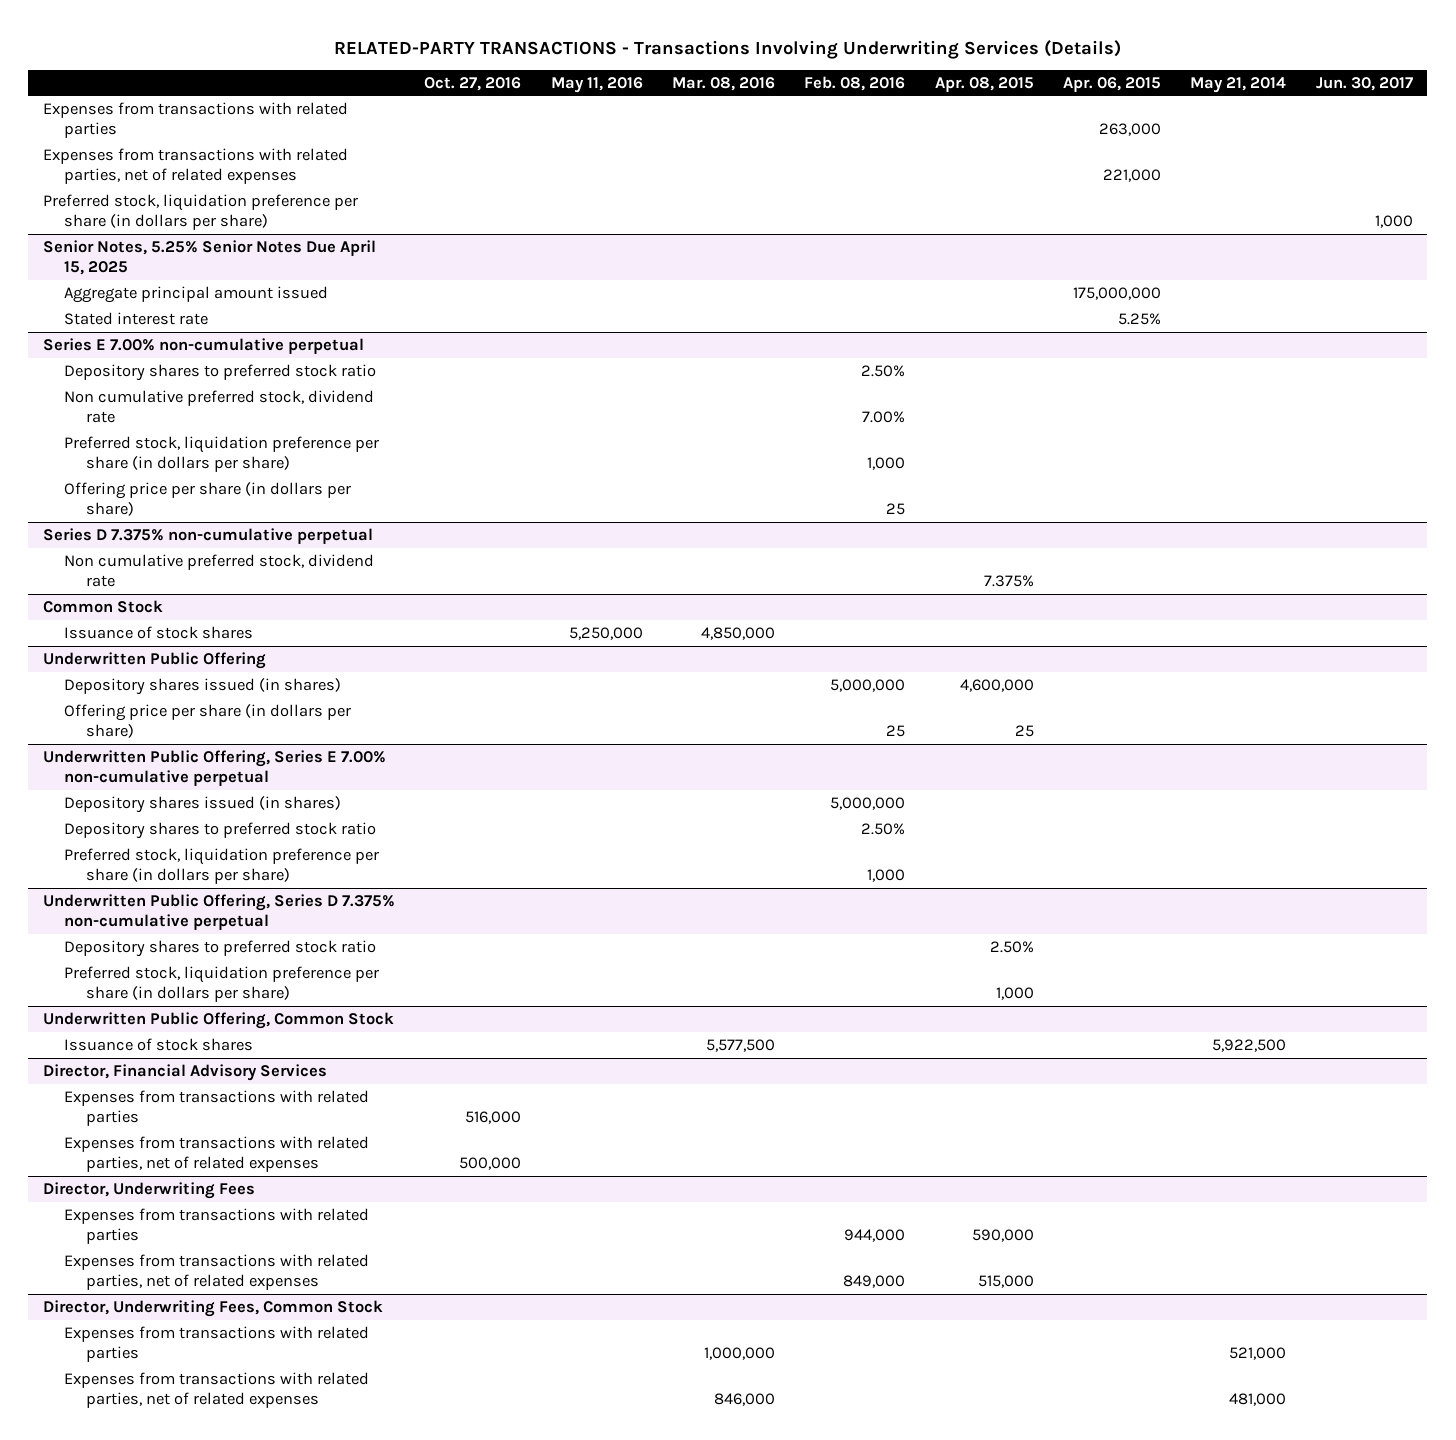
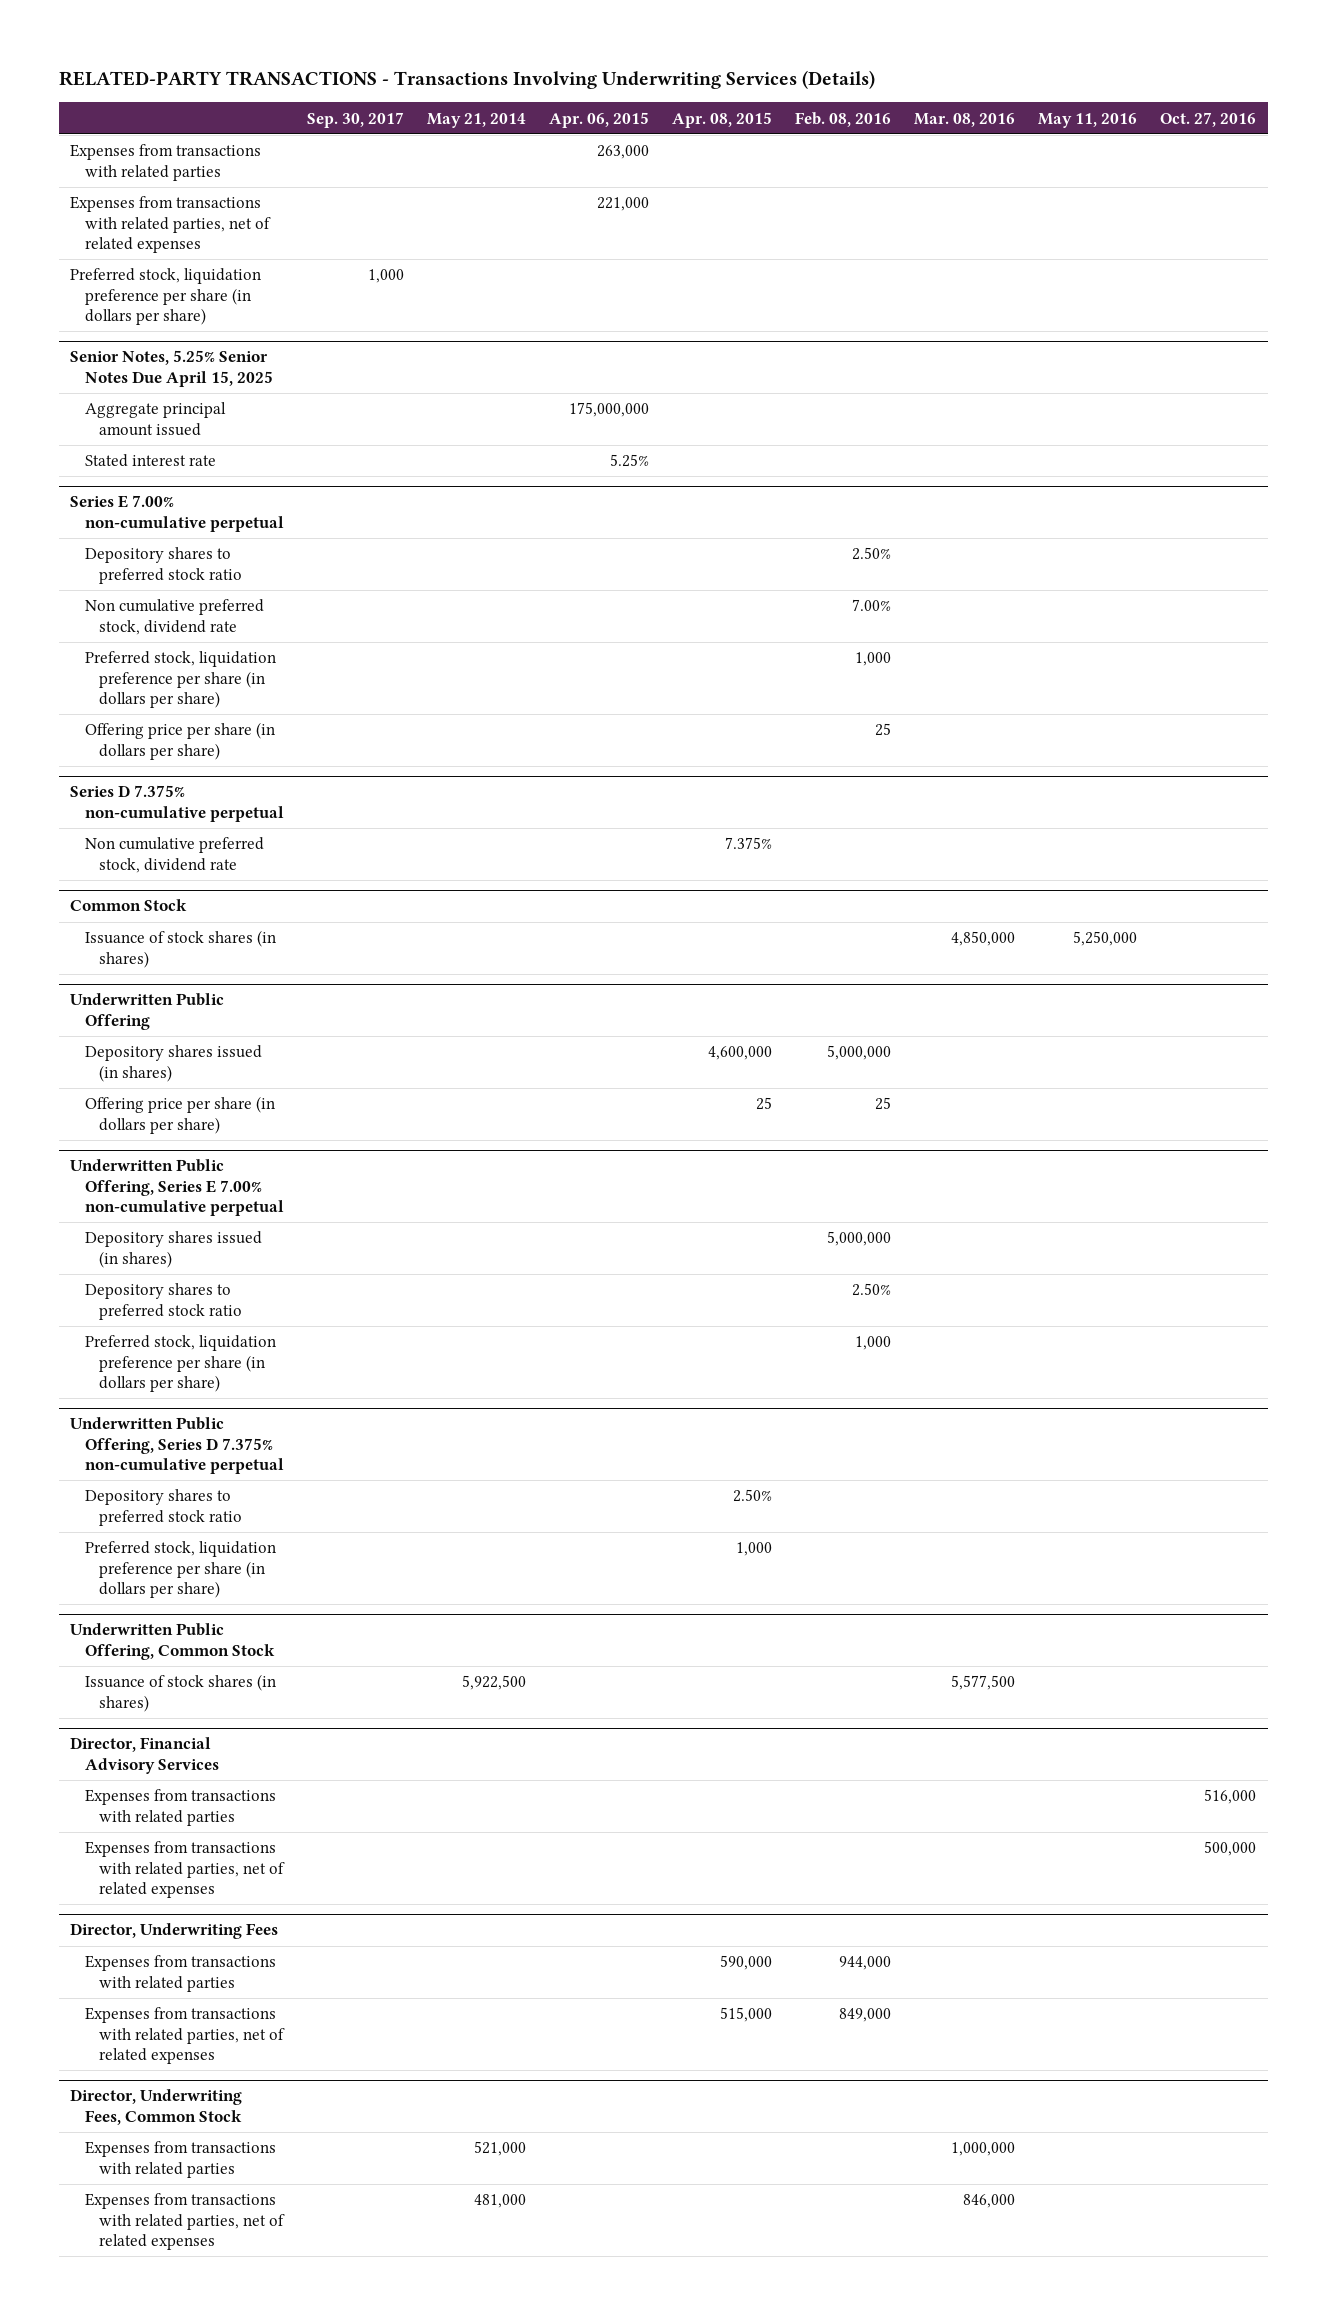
[1315,76,1413,91] Jun. 30, 2017 -> none
none -> [306,111,404,128] Sep. 30, 2017
[64,625,254,639] Issuance of stock shares -> [84,930,276,968] Issuance of stock shares (in shares)
[64,1037,254,1051] Issuance of stock shares -> [84,1674,276,1712] Issuance of stock shares (in shares)

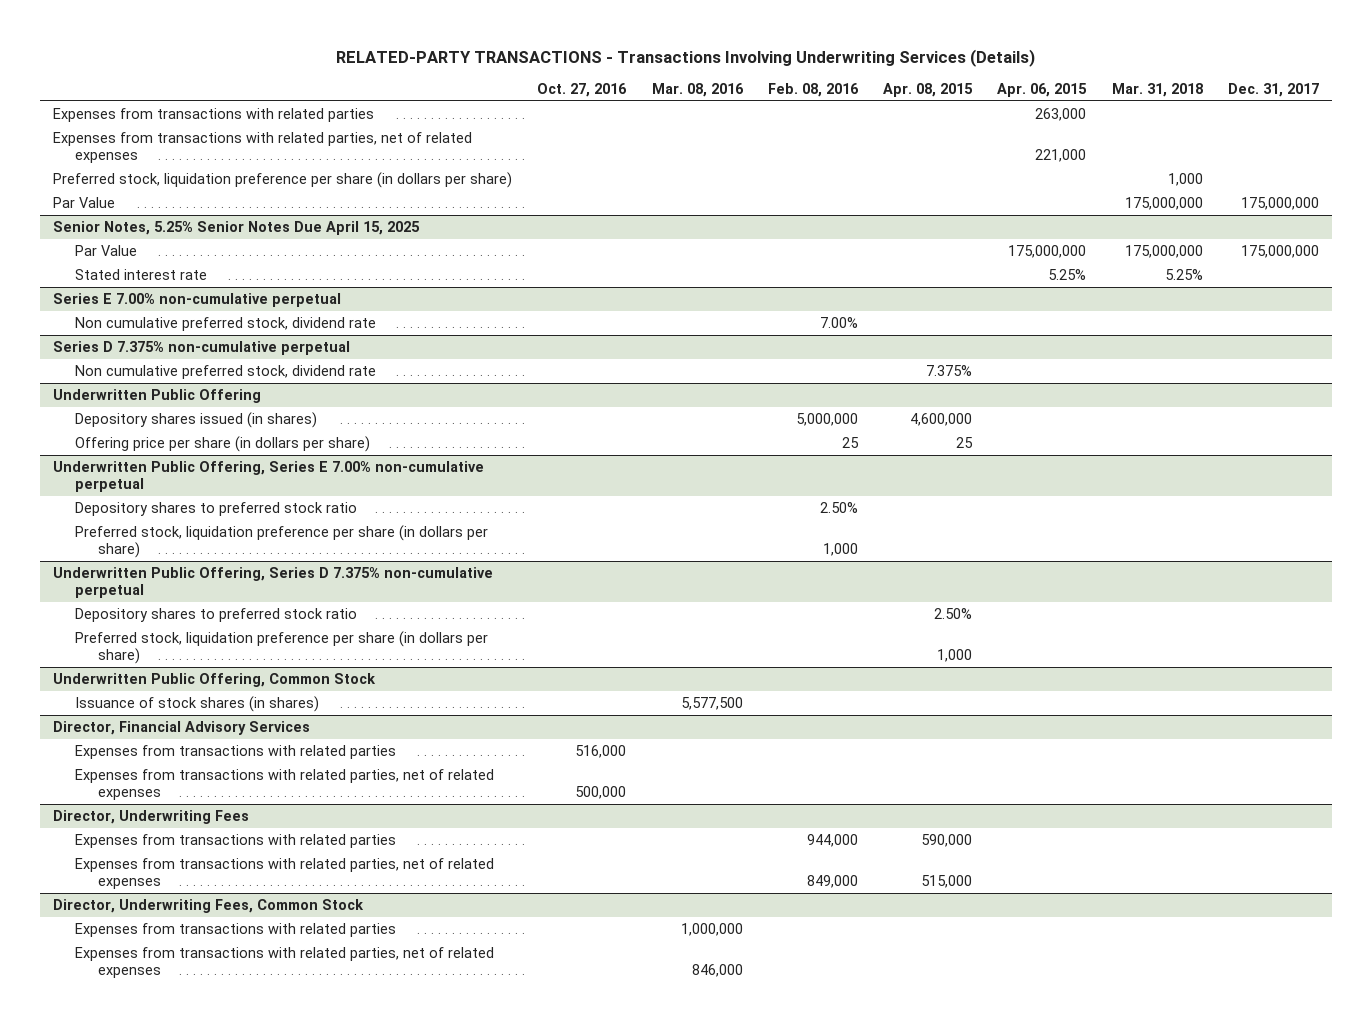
[306,111,404,128] Sep. 30, 2017 -> none
[426,112,526,128] May 21, 2014 -> none
[1038,112,1138,128] May 11, 2016 -> none
none -> [1111,82,1203,97] Mar. 31, 2018
none -> [1227,82,1319,97] Dec. 31, 2017
none -> [52,196,115,208] Par Value
[84,402,226,436] Aggregate principal amount issued -> [75,244,138,256] Par Value
[84,547,243,584] Depository shares to preferred stock ratio -> none
[84,651,276,708] Preferred stock, liquidation preference per share (in dollars per share) -> none
[84,722,275,760] Offering price per share (in dollars per share) -> none
[70,899,188,912] Common Stock -> none
[84,930,276,968] Issuance of stock shares (in shares) -> none
[84,1231,262,1268] Depository shares issued (in shares) -> none

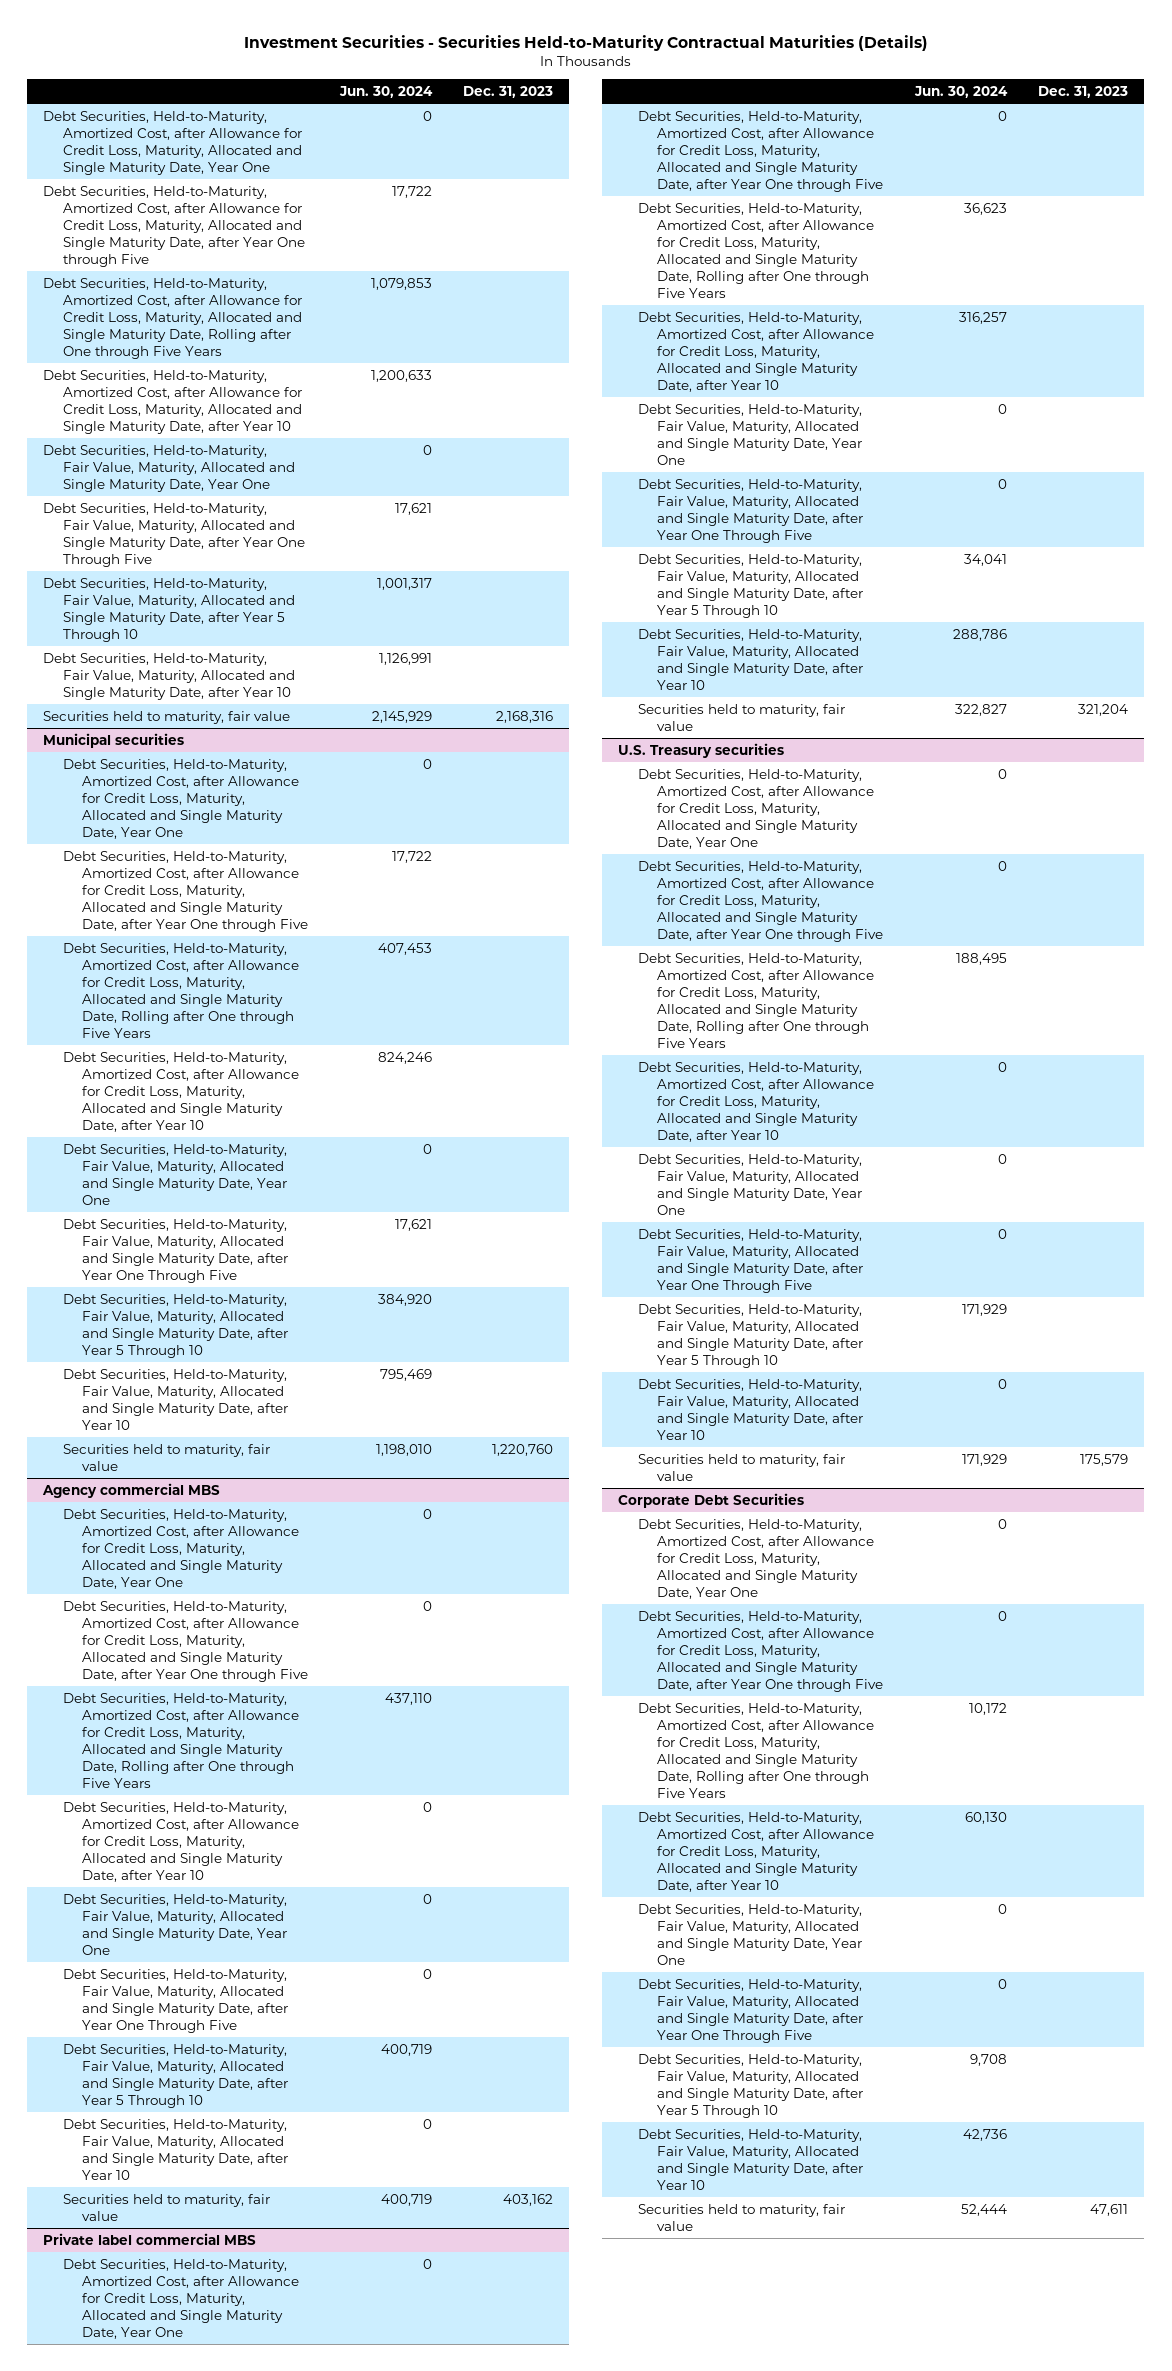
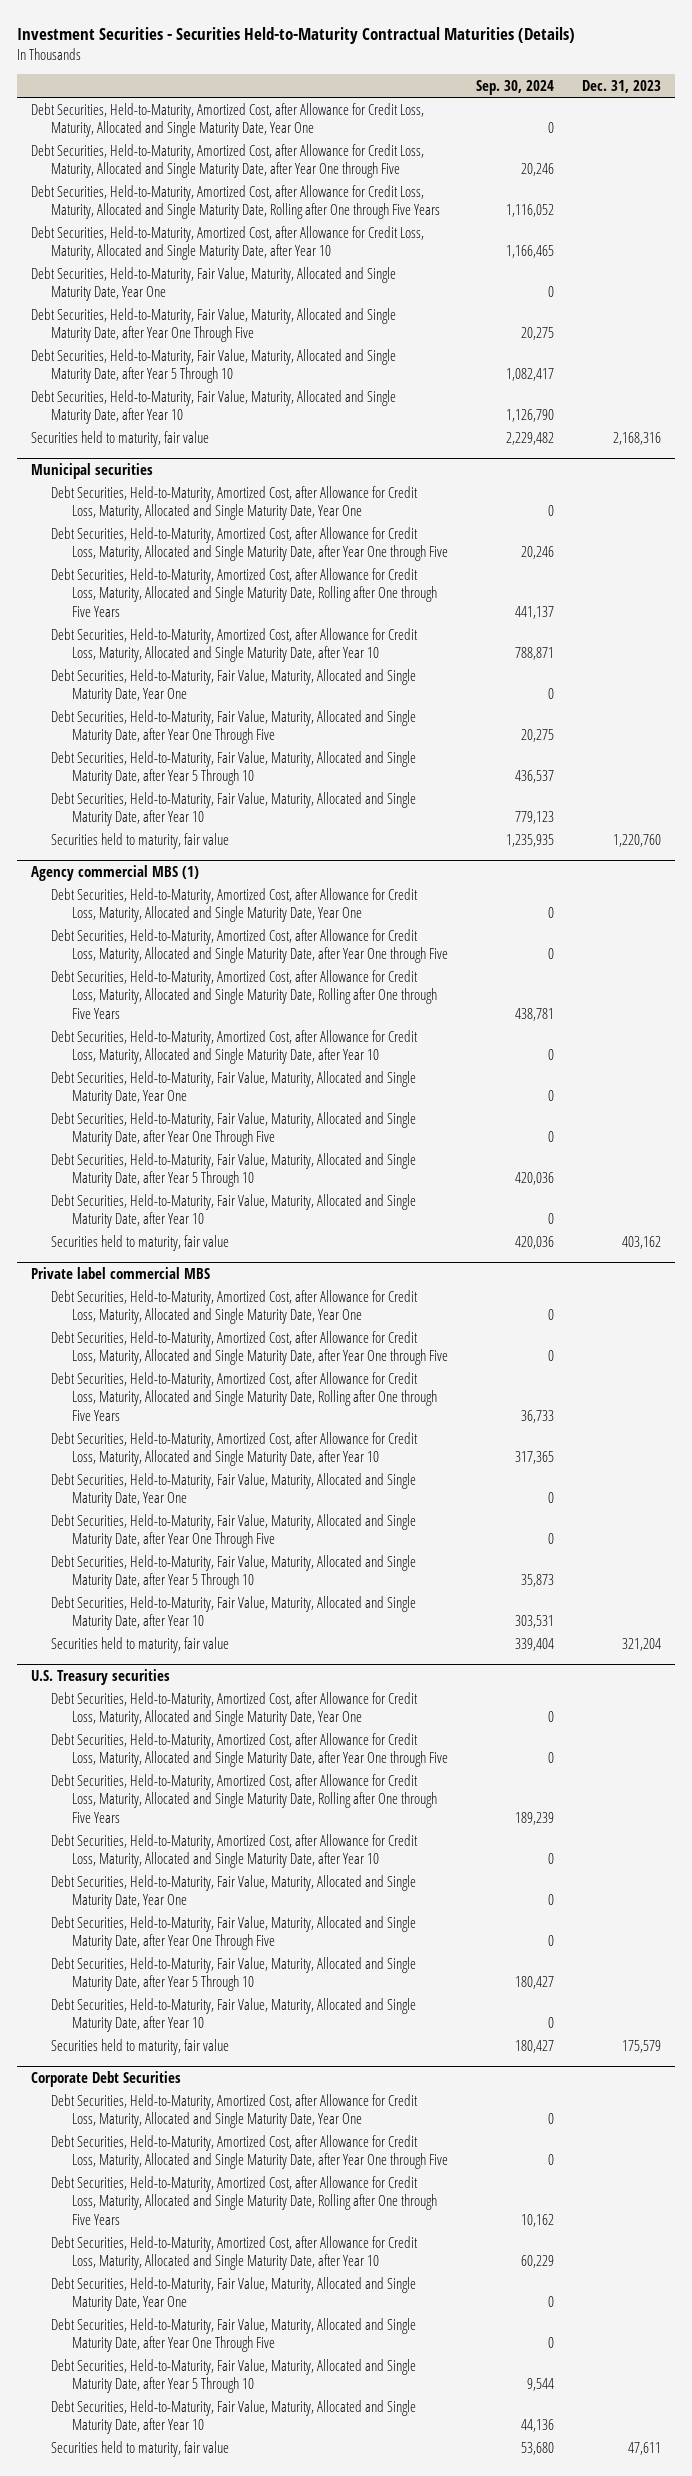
[338,85,433,98] Jun. 30, 2024 -> none
none -> [476,80,555,96] Sep. 30, 2024
[42,1482,221,1498] Agency commercial MBS -> [30,864,199,881] Agency commercial MBS (1)

